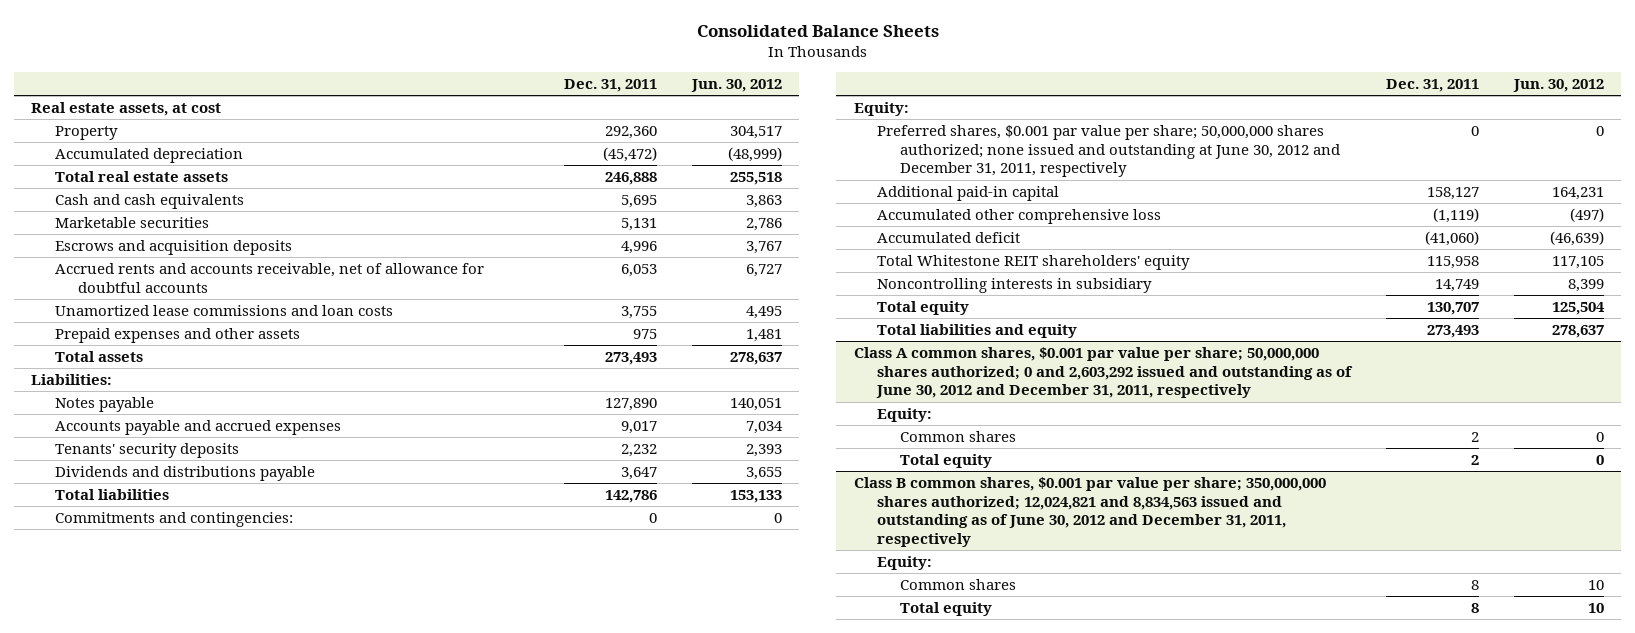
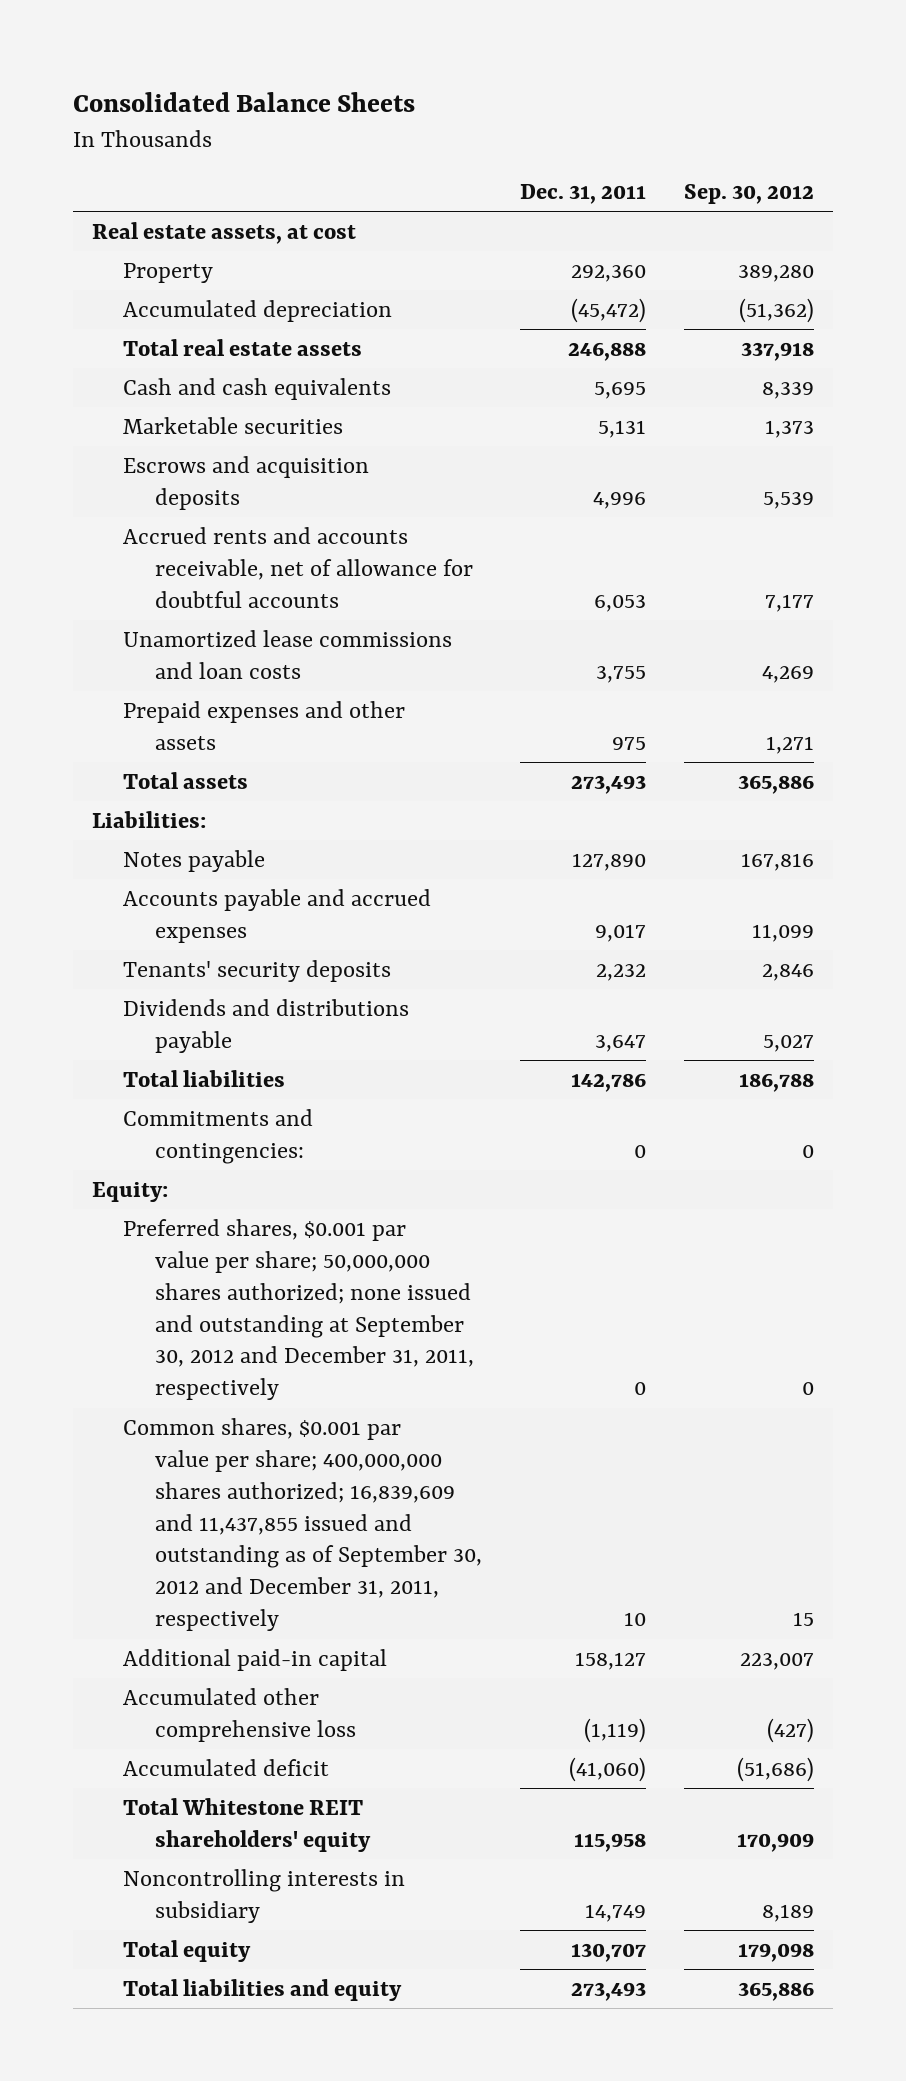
[690,78,782,92] Jun. 30, 2012 -> none
none -> [683,183,814,204] Sep. 30, 2012
[877,125,1341,178] Preferred shares, $0.001 par value per share; 50,000,000 shares authorized; none issued and outstanding at June 30, 2012 and December 31, 2011, respectively -> [123,1218,475,1401] Preferred shares, $0.001 par value per share; 50,000,000 shares authorized; none issued and outstanding at September 30, 2012 and December 31, 2011, respectively
none -> [123,1417,483,1632] Common shares, $0.001 par value per share; 400,000,000 shares authorized; 16,839,609 and 11,437,855 issued and outstanding as of September 30, 2012 and December 31, 2011, respectively
[853,347,1354,399] Class A common shares, $0.001 par value per share; 50,000,000 shares authorized; 0 and 2,603,292 issued and outstanding as of June 30, 2012 and December 31, 2011, respectively -> none
[877,408,933,423] Equity: -> none
[900,431,1017,443] Common shares -> none
[900,454,993,469] Total equity -> none
[853,477,1326,547] Class B common shares, $0.001 par value per share; 350,000,000 shares authorized; 12,024,821 and 8,834,563 issued and outstanding as of June 30, 2012 and December 31, 2011, respectively -> none
[877,556,933,571] Equity: -> none
[900,579,1017,591] Common shares -> none
[900,602,993,617] Total equity -> none

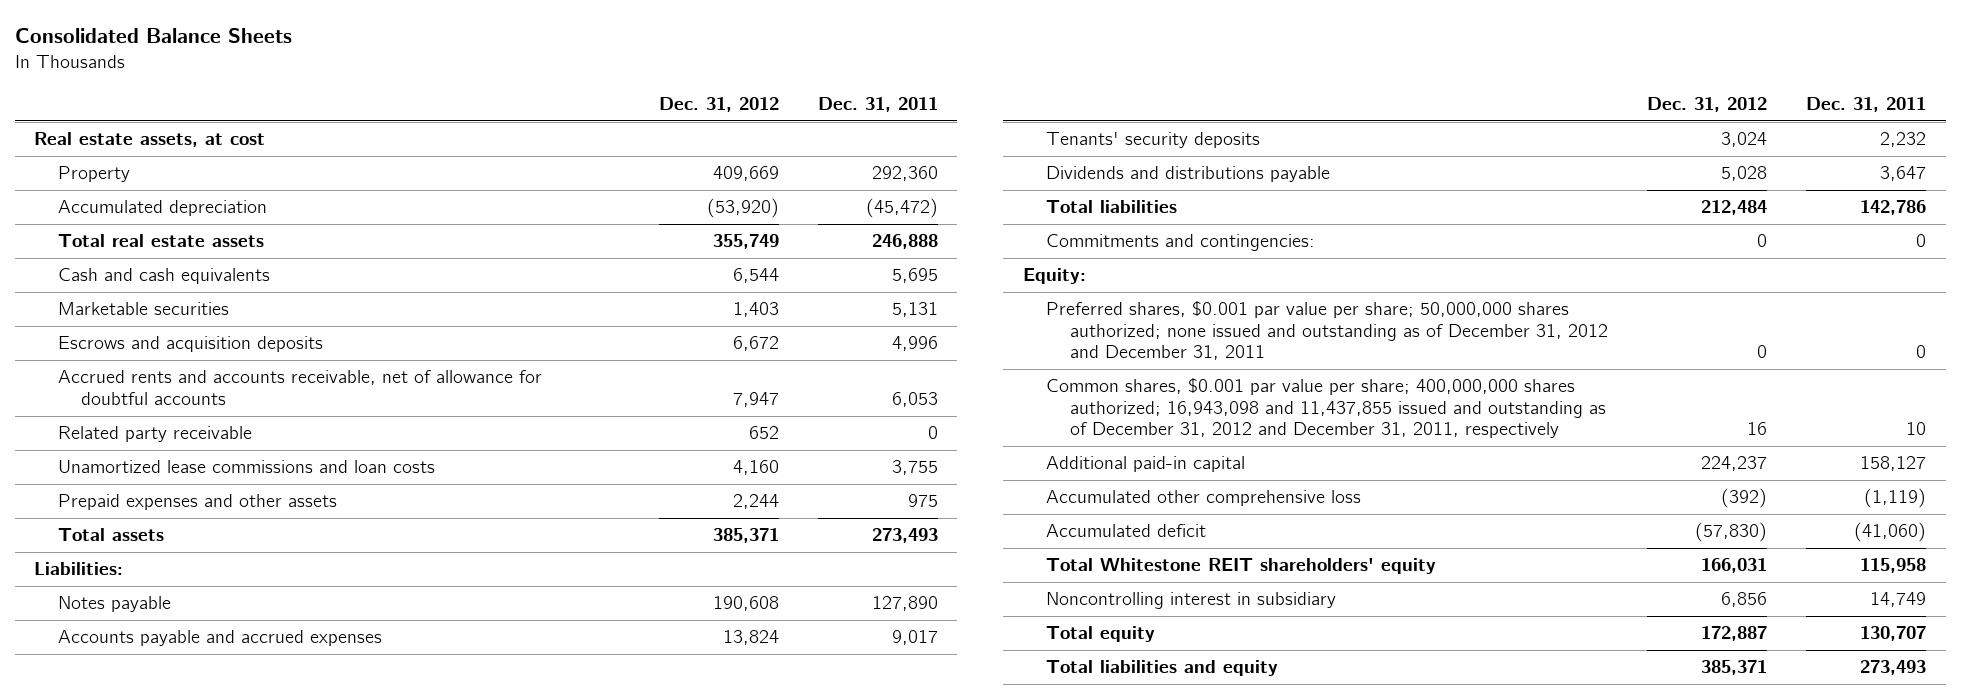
[683,183,814,204] Sep. 30, 2012 -> none
none -> [658,97,779,113] Dec. 31, 2012
none -> [57,426,252,443] Related party receivable
[123,1218,475,1401] Preferred shares, $0.001 par value per share; 50,000,000 shares authorized; none issued and outstanding at September 30, 2012 and December 31, 2011, respectively -> [1046,301,1609,361] Preferred shares, $0.001 par value per share; 50,000,000 shares authorized; none issued and outstanding as of December 31, 2012 and December 31, 2011
[123,1417,483,1632] Common shares, $0.001 par value per share; 400,000,000 shares authorized; 16,839,609 and 11,437,855 issued and outstanding as of September 30, 2012 and December 31, 2011, respectively -> [1046,378,1607,439] Common shares, $0.001 par value per share; 400,000,000 shares authorized; 16,943,098 and 11,437,855 issued and outstanding as of December 31, 2012 and December 31, 2011, respectively
[123,1868,406,1923] Noncontrolling interests in subsidiary -> [1046,592,1337,610] Noncontrolling interest in subsidiary

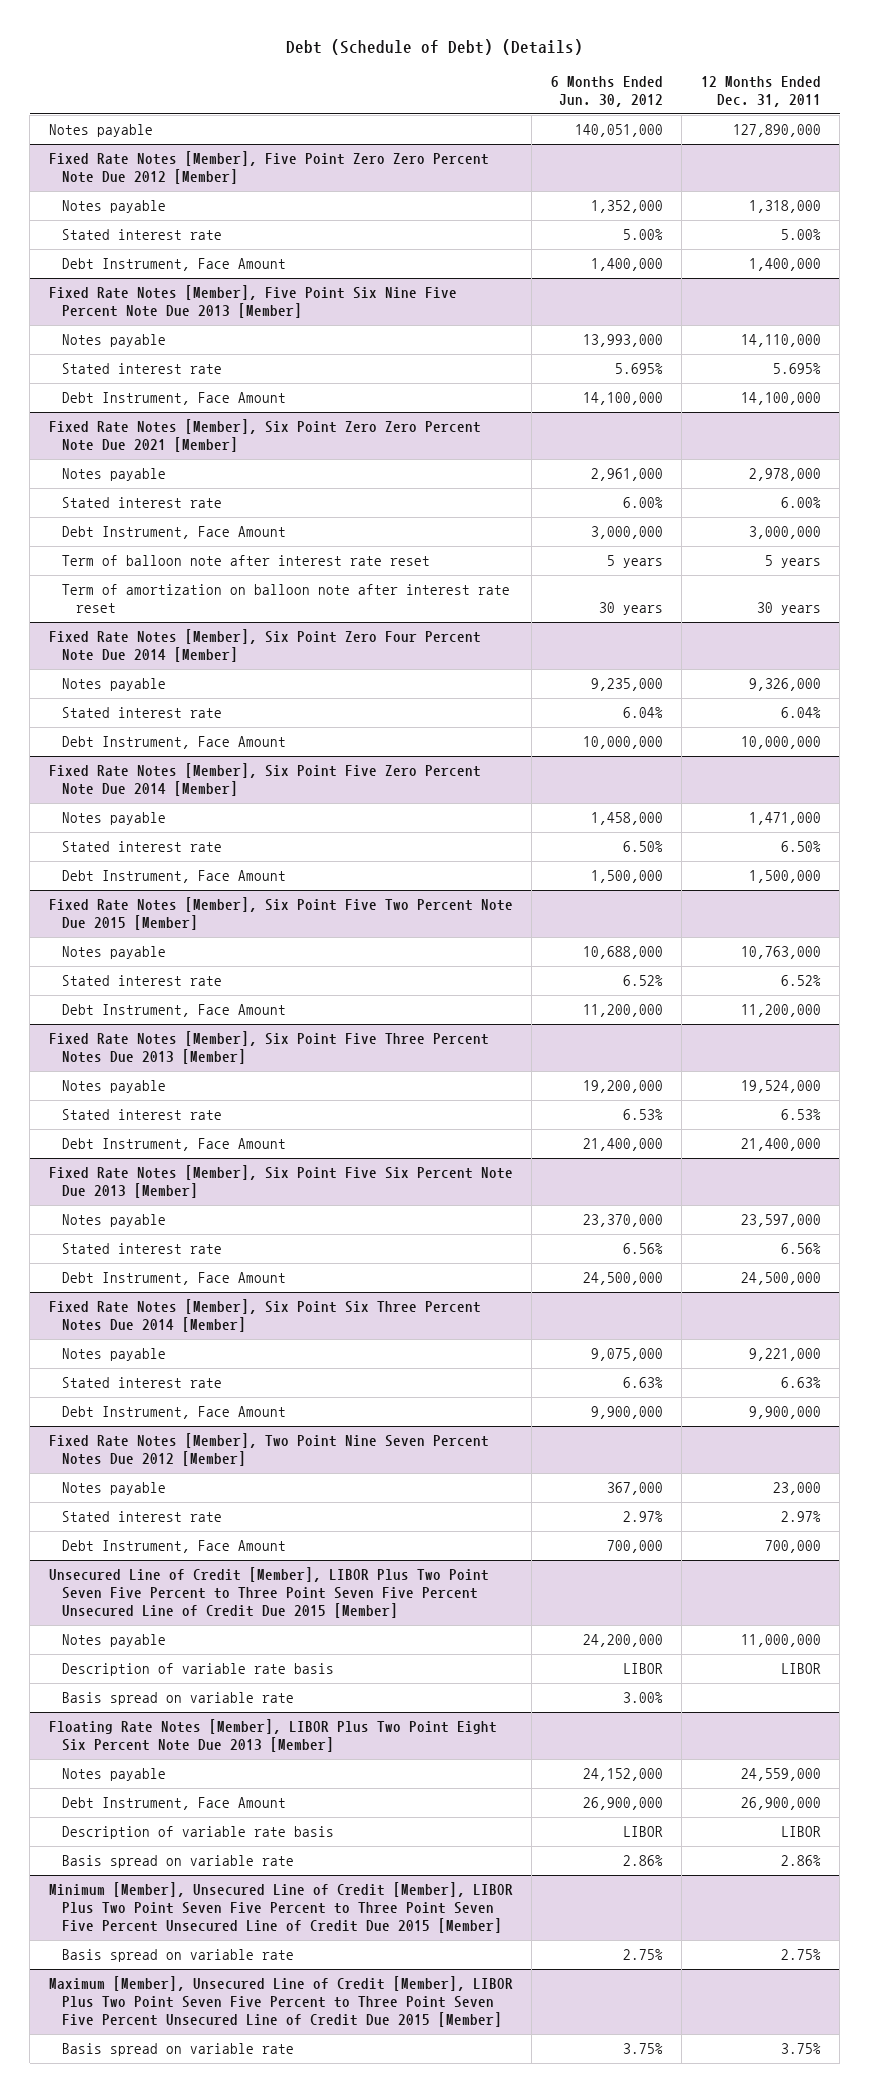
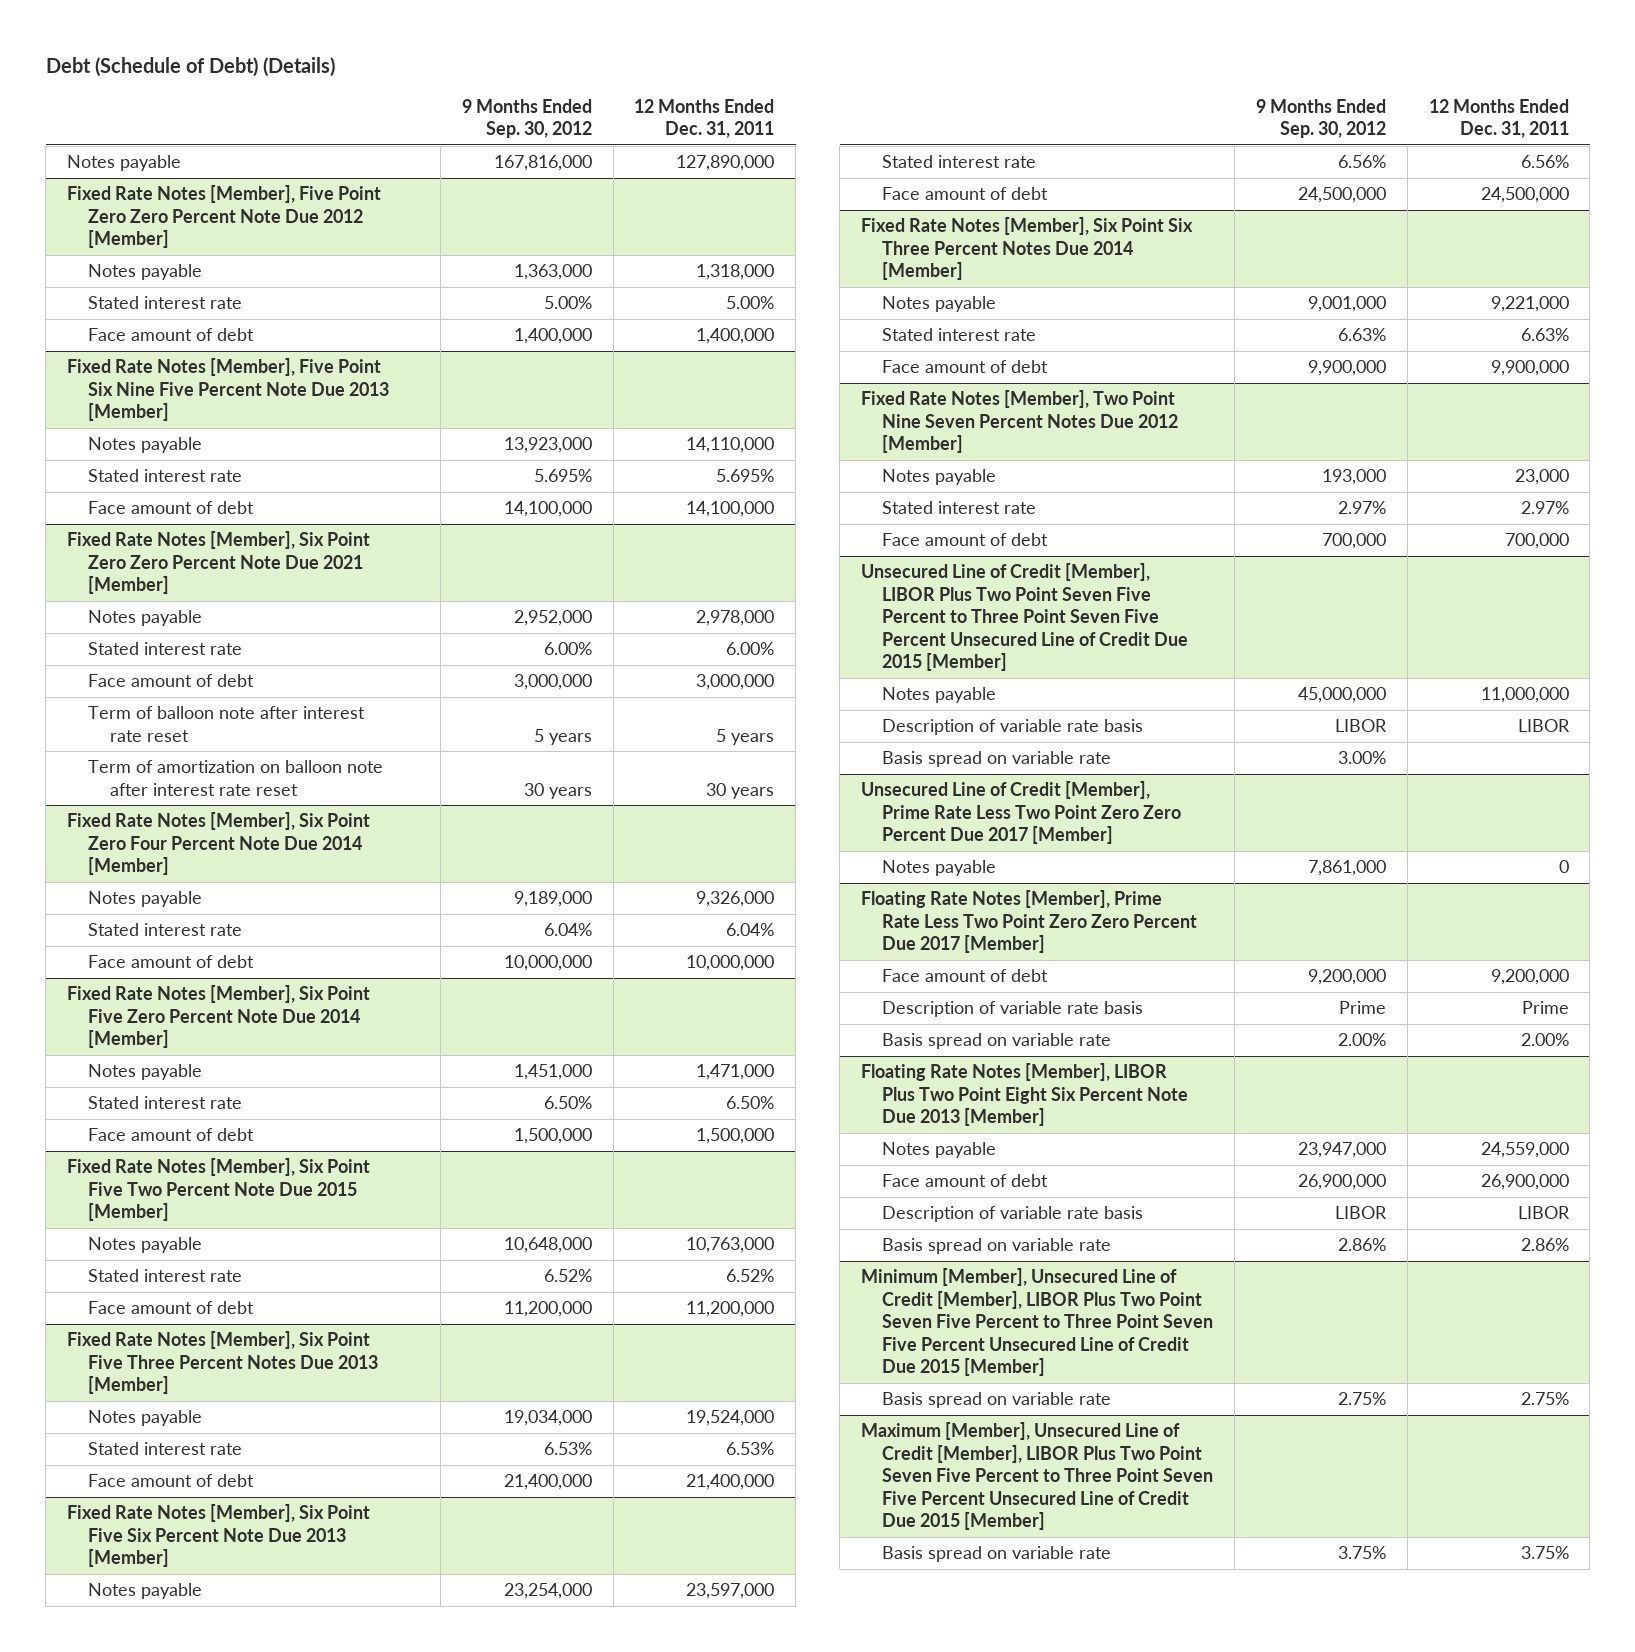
[550,75,663,107] 6 Months Ended Jun. 30, 2012 -> none
none -> [461,98,592,139] 9 Months Ended Sep. 30, 2012
[62,258,287,272] Debt Instrument, Face Amount -> [88,328,255,342] Face amount of debt
[62,392,287,406] Debt Instrument, Face Amount -> [88,501,255,515] Face amount of debt
[62,526,287,540] Debt Instrument, Face Amount -> [88,674,255,688] Face amount of debt
[62,736,287,750] Debt Instrument, Face Amount -> [88,955,255,969] Face amount of debt
[62,870,287,884] Debt Instrument, Face Amount -> [88,1128,255,1142] Face amount of debt
[62,1004,287,1018] Debt Instrument, Face Amount -> [88,1301,255,1315] Face amount of debt
[62,1138,287,1152] Debt Instrument, Face Amount -> [88,1474,255,1488] Face amount of debt
[62,1272,287,1286] Debt Instrument, Face Amount -> [882,187,1049,201] Face amount of debt
[62,1406,287,1420] Debt Instrument, Face Amount -> [882,360,1049,374] Face amount of debt
[62,1540,287,1554] Debt Instrument, Face Amount -> [882,533,1049,547] Face amount of debt
none -> [860,781,1182,845] Unsecured Line of Credit [Member], Prime Rate Less Two Point Zero Zero Percent Due 2017 [Member]
none -> [882,860,997,877] Notes payable
none -> [860,890,1198,954] Floating Rate Notes [Member], Prime Rate Less Two Point Zero Zero Percent Due 2017 [Member]
none -> [882,969,1049,983] Face amount of debt
none -> [882,1001,1144,1018] Description of variable rate basis
none -> [882,1033,1112,1050] Basis spread on variable rate
[62,1797,287,1811] Debt Instrument, Face Amount -> [882,1174,1049,1188] Face amount of debt

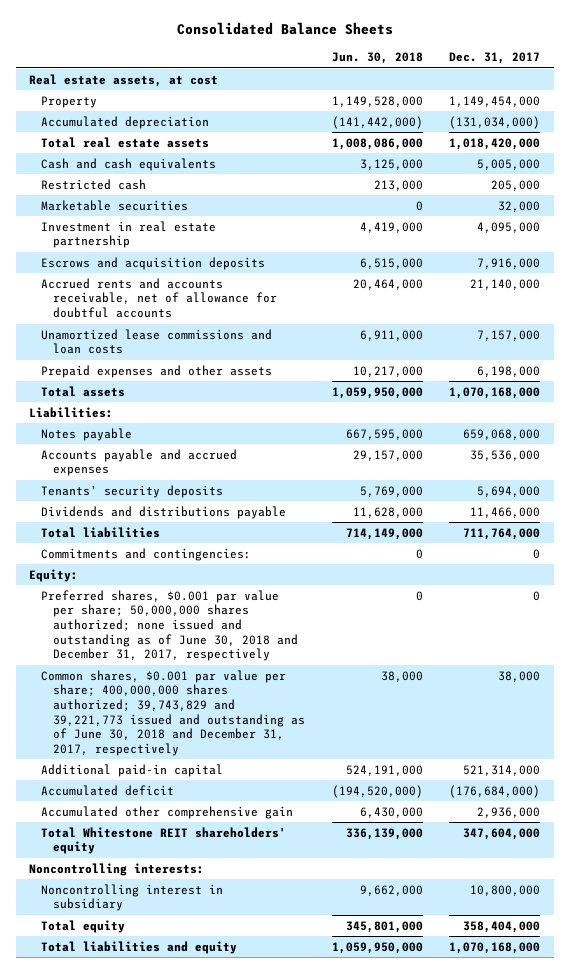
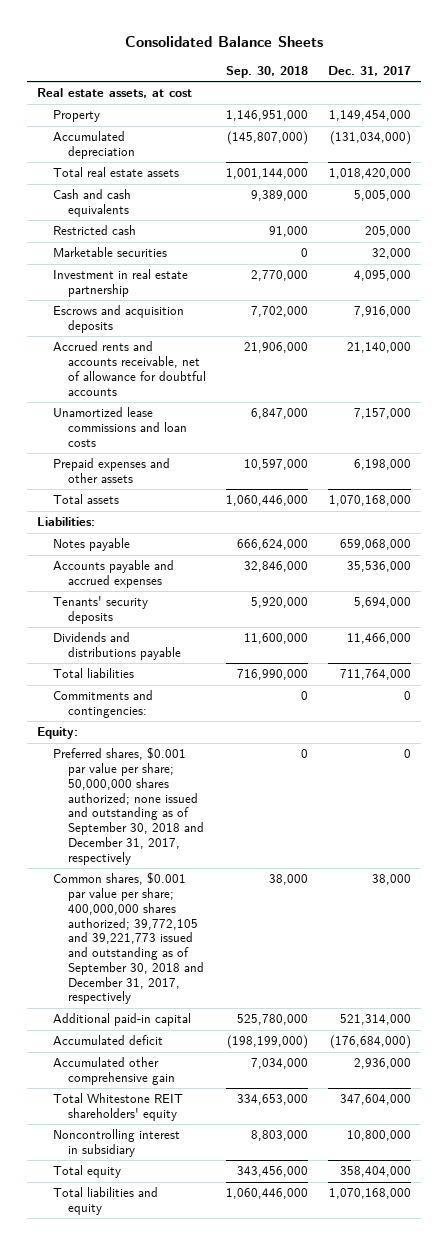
[331,52,423,65] Jun. 30, 2018 -> none
none -> [226,66,309,79] Sep. 30, 2018
[40,589,298,662] Preferred shares, $0.001 par value per share; 50,000,000 shares authorized; none issued and outstanding as of June 30, 2018 and December 31, 2017, respectively -> [52,747,205,865] Preferred shares, $0.001 par value per share; 50,000,000 shares authorized; none issued and outstanding as of September 30, 2018 and December 31, 2017, respectively
[40,669,305,757] Common shares, $0.001 par value per share; 400,000,000 shares authorized; 39,743,829 and 39,221,773 issued and outstanding as of June 30, 2018 and December 31, 2017, respectively -> [52,872,205,1005] Common shares, $0.001 par value per share; 400,000,000 shares authorized; 39,772,105 and 39,221,773 issued and outstanding as of September 30, 2018 and December 31, 2017, respectively
[29,862,205,876] Noncontrolling interests: -> none

